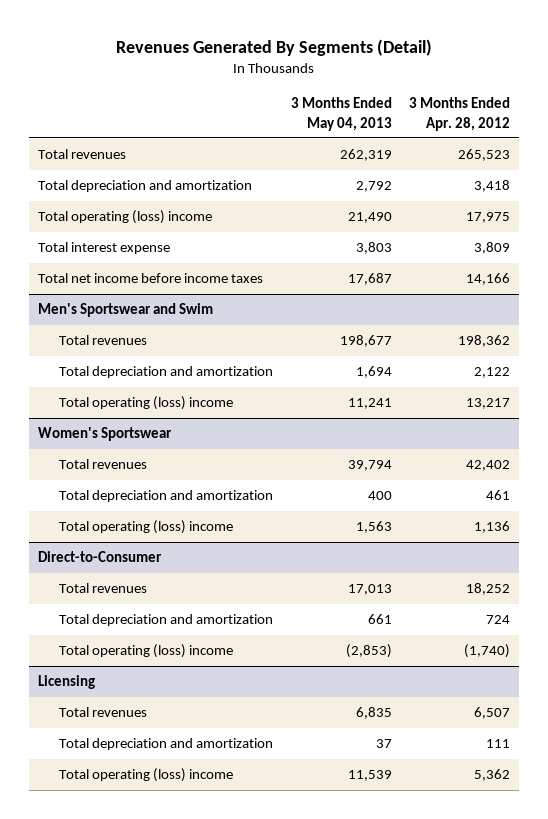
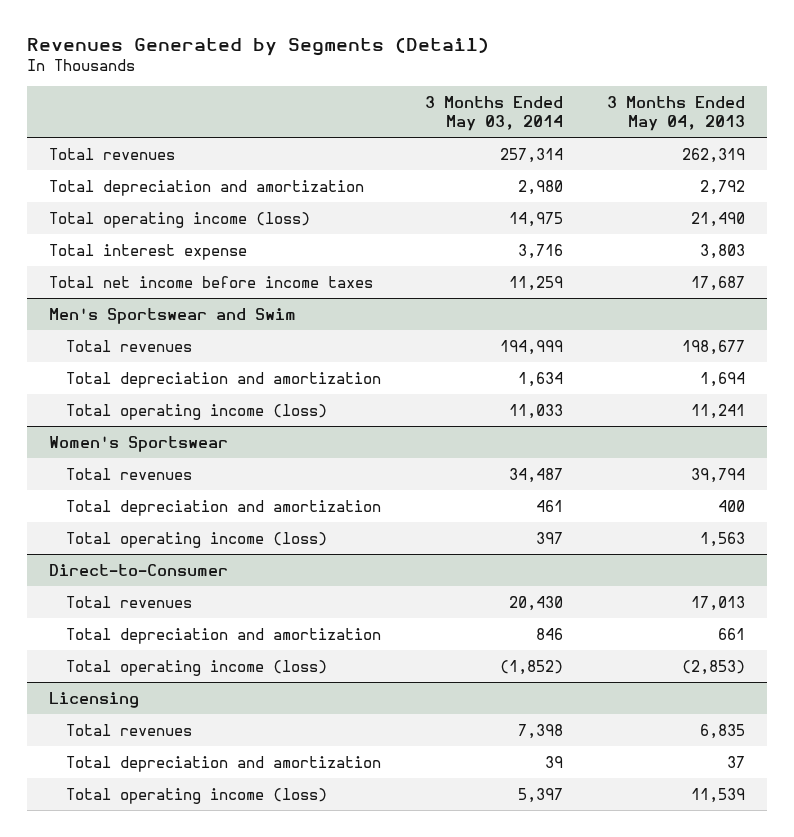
[116,38,433,56] Revenues Generated By Segments (Detail) -> [26,36,489,56] Revenues Generated by Segments (Detail)
[409,97,511,131] 3 Months Ended Apr. 28, 2012 -> none
none -> [424,95,563,132] 3 Months Ended May 03, 2014
[37,210,212,225] Total operating (loss) income -> [49,211,311,228] Total operating income (loss)
[59,396,234,411] Total operating (loss) income -> [65,403,327,420] Total operating income (loss)
[59,520,234,535] Total operating (loss) income -> [65,531,327,548] Total operating income (loss)
[59,644,234,659] Total operating (loss) income -> [65,659,327,676] Total operating income (loss)
[59,768,234,783] Total operating (loss) income -> [65,787,327,804] Total operating income (loss)

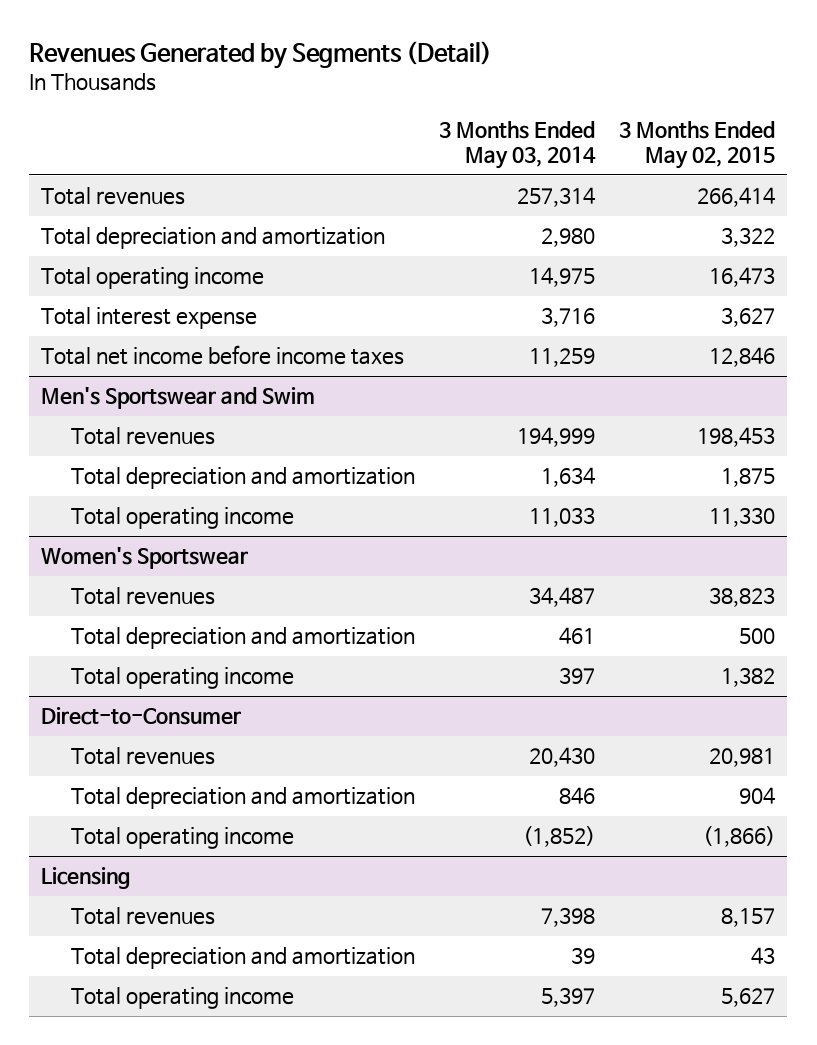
[607,95,746,132] 3 Months Ended May 04, 2013 -> none
none -> [619,121,776,170] 3 Months Ended May 02, 2015
[49,211,311,228] Total operating income (loss) -> [41,267,265,290] Total operating income
[65,403,327,420] Total operating income (loss) -> [71,507,295,530] Total operating income
[65,531,327,548] Total operating income (loss) -> [71,667,295,690] Total operating income
[65,659,327,676] Total operating income (loss) -> [71,827,295,850] Total operating income
[65,787,327,804] Total operating income (loss) -> [71,987,295,1010] Total operating income

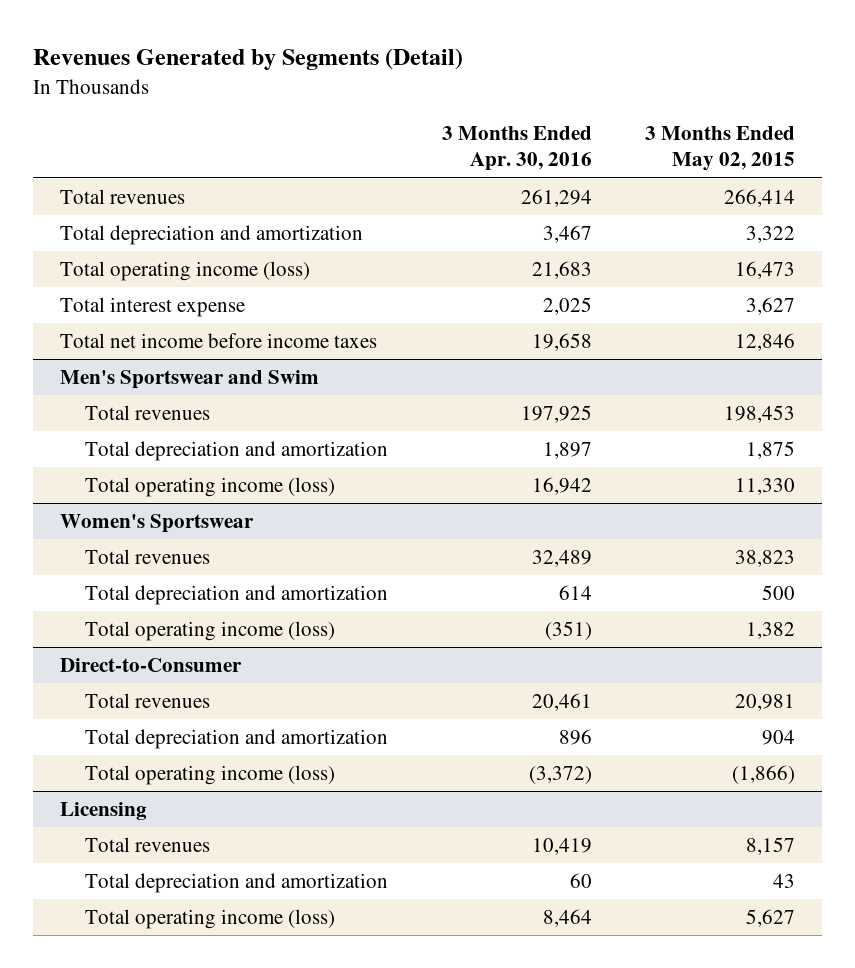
[439,121,597,170] 3 Months Ended May 03, 2014 -> none
none -> [441,125,592,172] 3 Months Ended Apr. 30, 2016
[41,267,265,290] Total operating income -> [59,261,310,282] Total operating income (loss)
[71,507,295,530] Total operating income -> [84,477,335,498] Total operating income (loss)
[71,667,295,690] Total operating income -> [84,621,335,642] Total operating income (loss)
[71,827,295,850] Total operating income -> [84,765,335,786] Total operating income (loss)
[71,987,295,1010] Total operating income -> [84,909,335,930] Total operating income (loss)

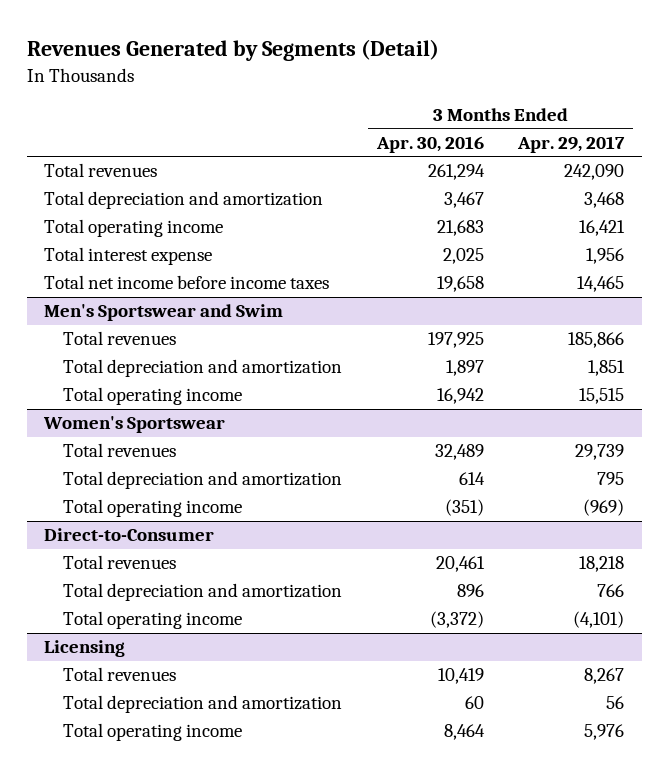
[645,125,796,172] 3 Months Ended May 02, 2015 -> none
none -> [517,135,626,153] Apr. 29, 2017
[59,261,310,282] Total operating income (loss) -> [44,219,224,238] Total operating income
[84,477,335,498] Total operating income (loss) -> [62,387,242,406] Total operating income
[84,621,335,642] Total operating income (loss) -> [62,499,242,518] Total operating income
[84,765,335,786] Total operating income (loss) -> [62,611,242,630] Total operating income
[84,909,335,930] Total operating income (loss) -> [62,723,242,742] Total operating income

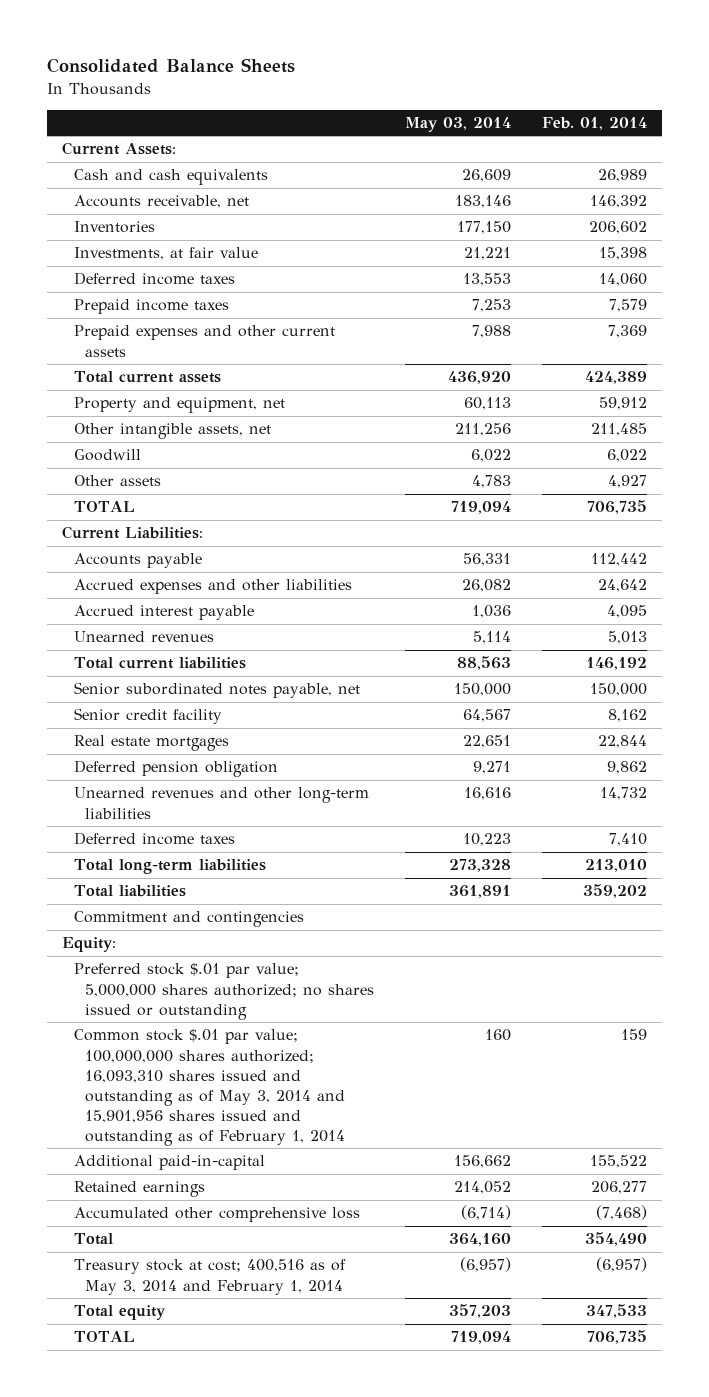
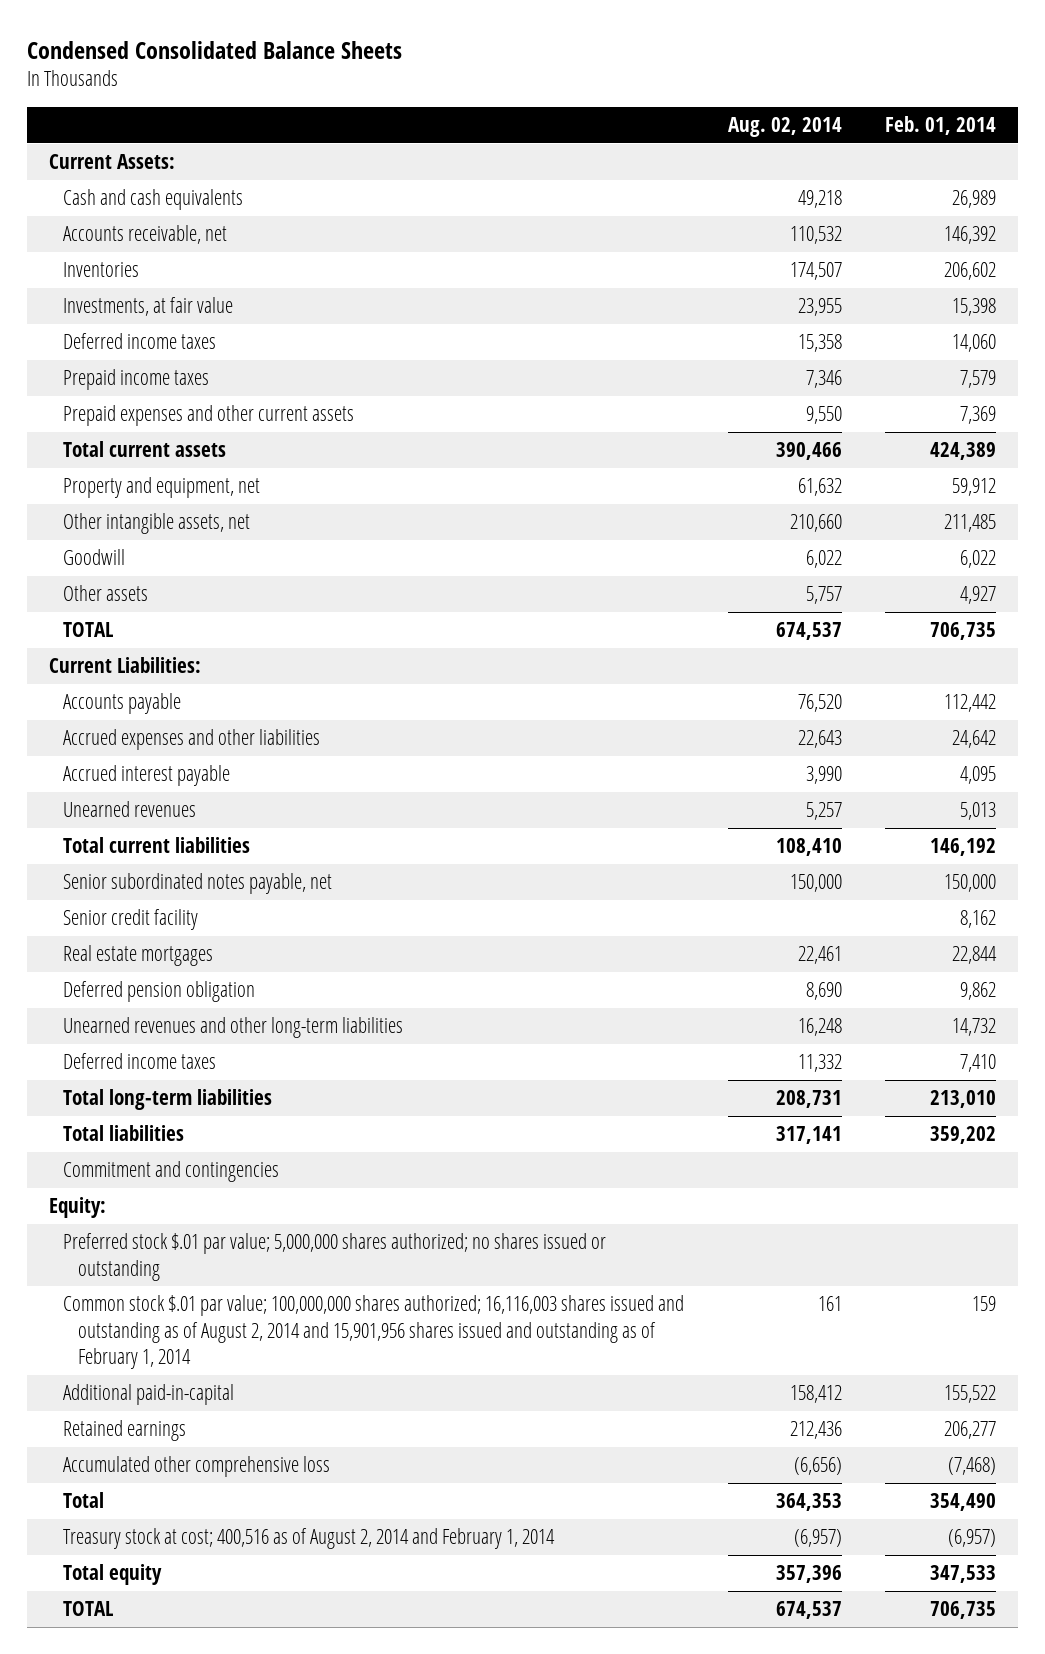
[47,58,296,74] Consolidated Balance Sheets -> [27,40,403,59] Condensed Consolidated Balance Sheets
[405,117,512,133] May 03, 2014 -> none
none -> [727,116,842,137] Aug. 02, 2014
[73,1029,346,1147] Common stock $.01 par value; 100,000,000 shares authorized; 16,093,310 shares issued and outstanding as of May 3, 2014 and 15,901,956 shares issued and outstanding as of February 1, 2014 -> [63,1295,685,1369] Common stock $.01 par value; 100,000,000 shares authorized; 16,116,003 shares issued and outstanding as of August 2, 2014 and 15,901,956 shares issued and outstanding as of February 1, 2014
[73,1259,346,1295] Treasury stock at cost; 400,516 as of May 3, 2014 and February 1, 2014 -> [63,1528,556,1550] Treasury stock at cost; 400,516 as of August 2, 2014 and February 1, 2014

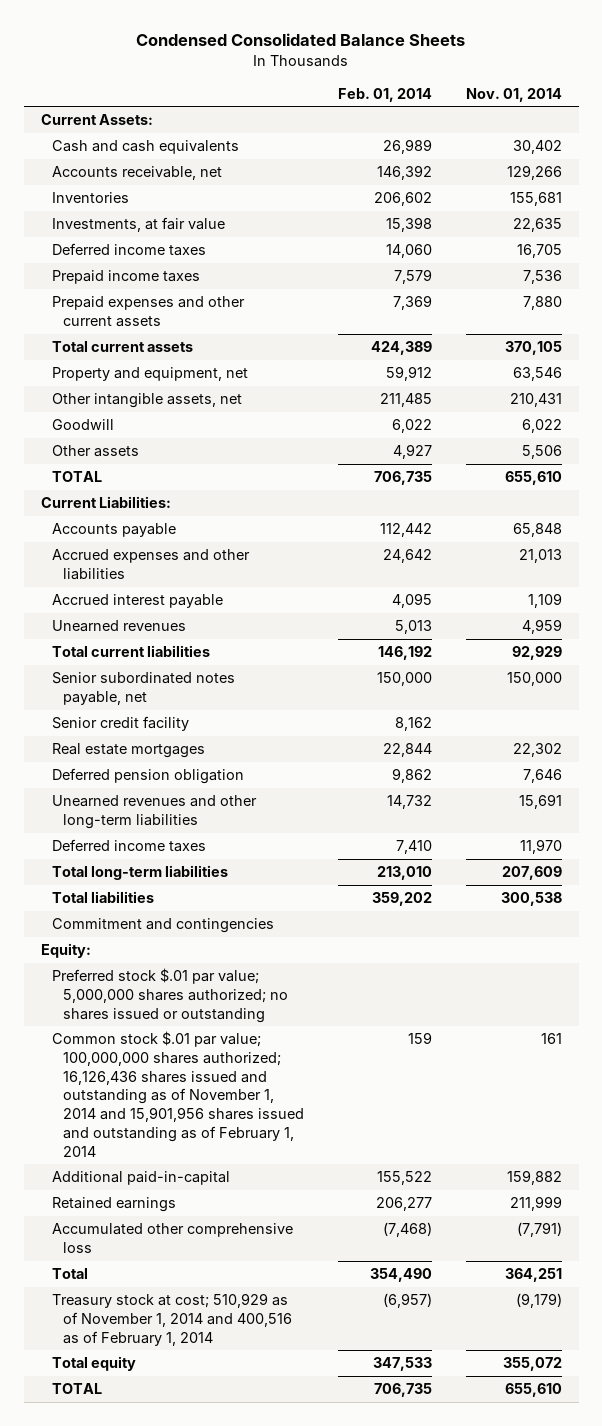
[727,116,842,137] Aug. 02, 2014 -> none
none -> [465,87,562,102] Nov. 01, 2014
[63,1295,685,1369] Common stock $.01 par value; 100,000,000 shares authorized; 16,116,003 shares issued and outstanding as of August 2, 2014 and 15,901,956 shares issued and outstanding as of February 1, 2014 -> [52,1031,305,1157] Common stock $.01 par value; 100,000,000 shares authorized; 16,126,436 shares issued and outstanding as of November 1, 2014 and 15,901,956 shares issued and outstanding as of February 1, 2014
[63,1528,556,1550] Treasury stock at cost; 400,516 as of August 2, 2014 and February 1, 2014 -> [52,1293,293,1346] Treasury stock at cost; 510,929 as of November 1, 2014 and 400,516 as of February 1, 2014

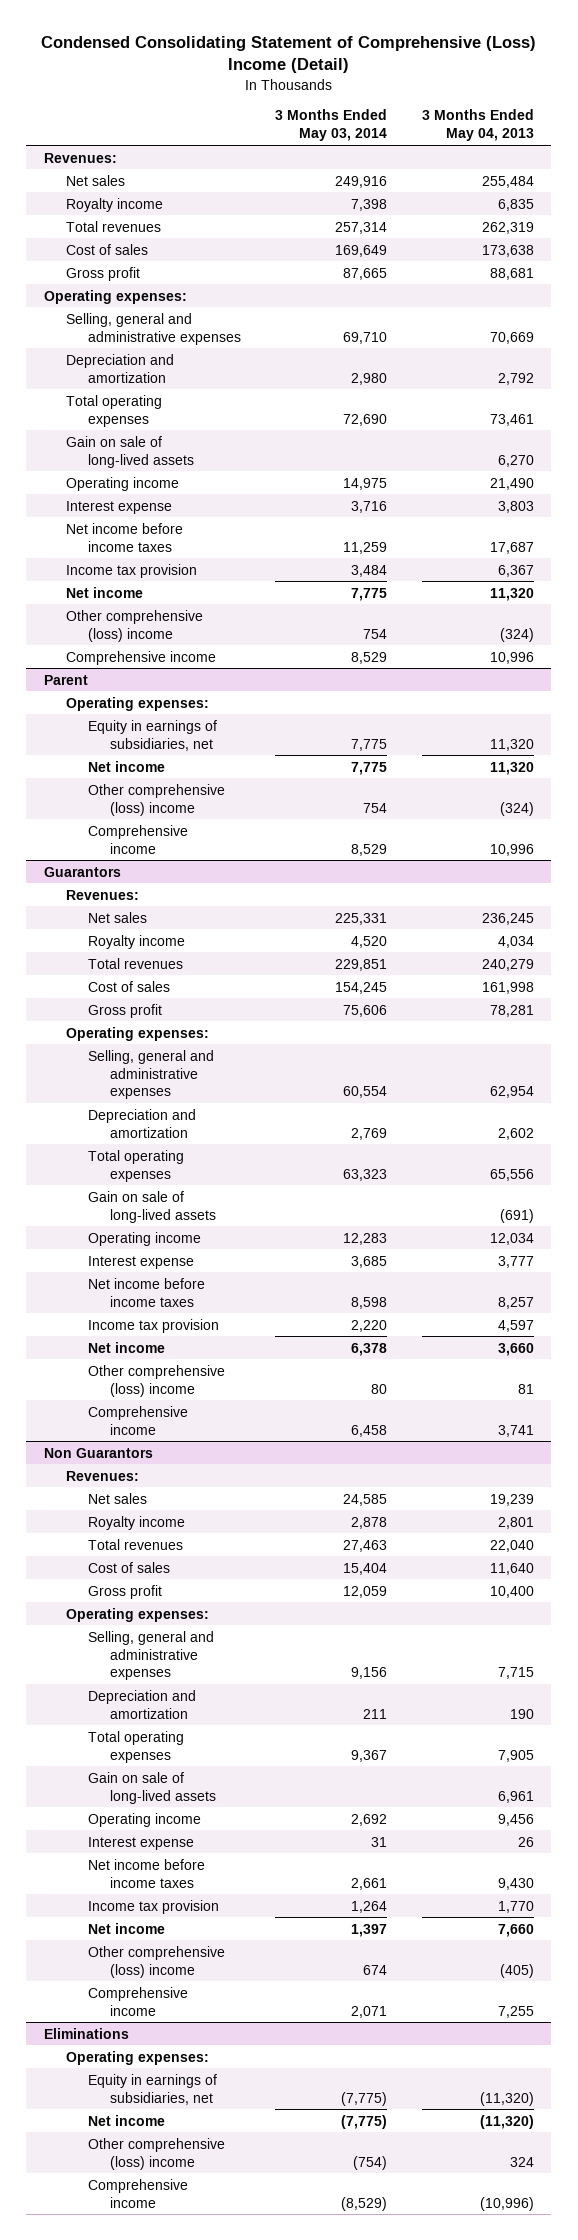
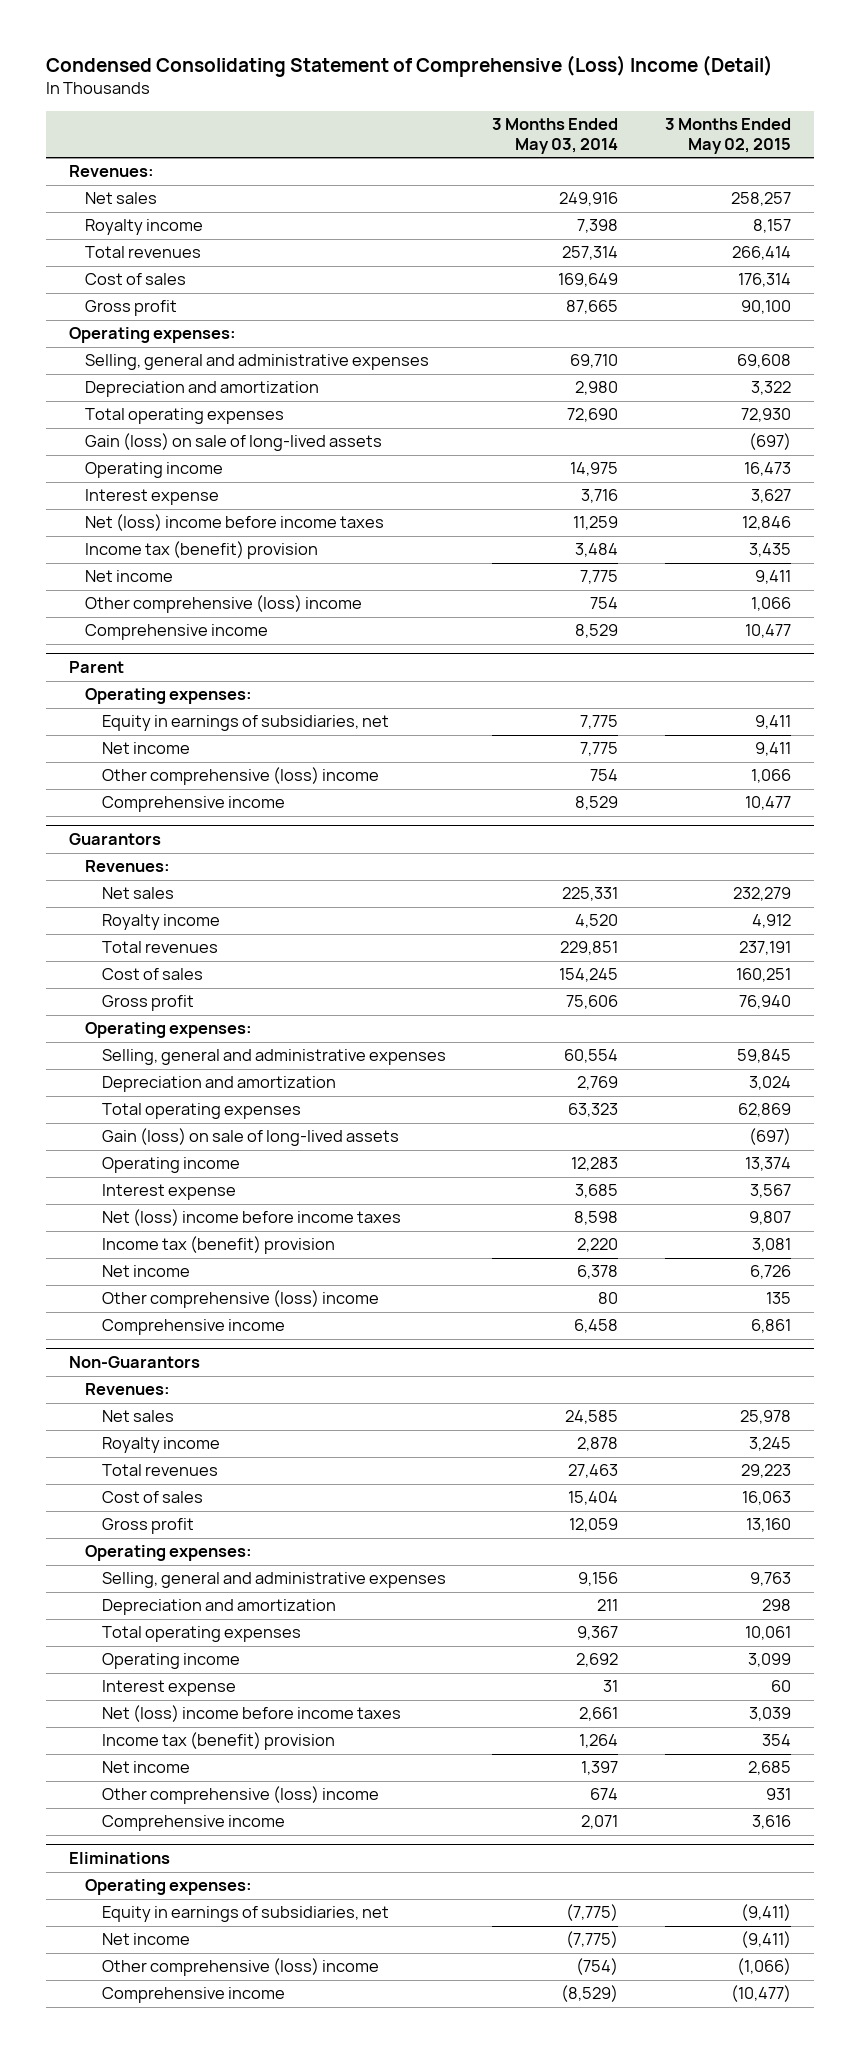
[421,109,534,142] 3 Months Ended May 04, 2013 -> none
none -> [664,117,791,154] 3 Months Ended May 02, 2015
[65,435,194,468] Gain on sale of long-lived assets -> [85,433,383,452] Gain (loss) on sale of long-lived assets
[65,522,183,552] Net income before income taxes -> [85,514,385,532] Net (loss) income before income taxes
[65,563,197,578] Income tax provision -> [85,541,319,560] Income tax (benefit) provision
[87,1190,216,1223] Gain on sale of long-lived assets -> [101,1128,399,1147] Gain (loss) on sale of long-lived assets
[87,1277,205,1307] Net income before income taxes -> [101,1209,401,1227] Net (loss) income before income taxes
[87,1318,219,1333] Income tax provision -> [101,1236,335,1255] Income tax (benefit) provision
[43,1447,153,1458] Non Guarantors -> [69,1356,201,1369] Non-Guarantors
[87,1771,216,1804] Gain on sale of long-lived assets -> none
[87,1858,205,1888] Net income before income taxes -> [101,1705,401,1723] Net (loss) income before income taxes
[87,1899,219,1914] Income tax provision -> [101,1732,335,1751] Income tax (benefit) provision

